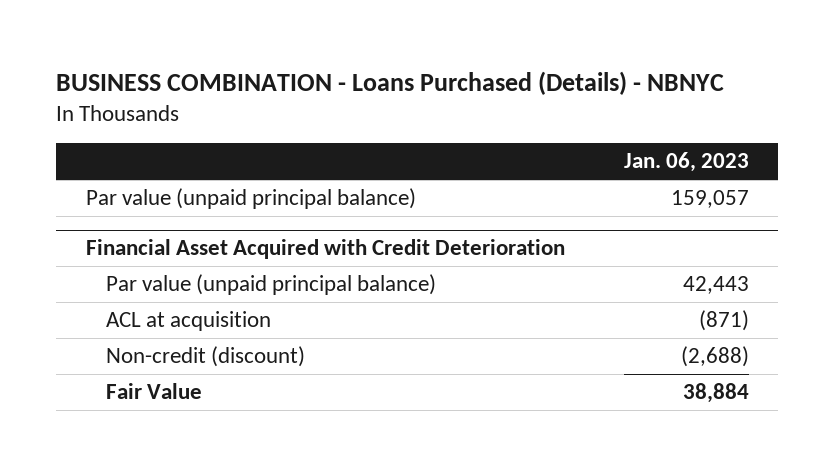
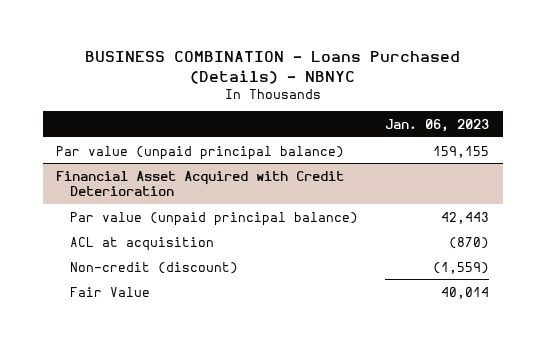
[670,190,749,209] 159,057 -> [433,145,490,158] 159,155
[698,310,749,332] (871) -> [449,236,490,249] (870)
[680,346,749,368] (2,688) -> [433,261,490,274] (1,559)
[682,383,749,404] 38,884 -> [441,286,490,299] 40,014

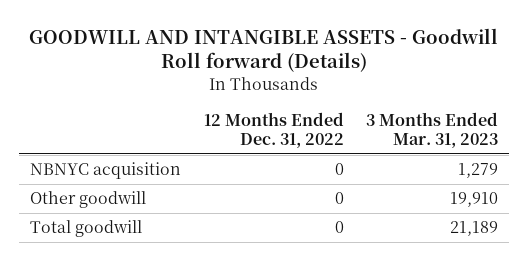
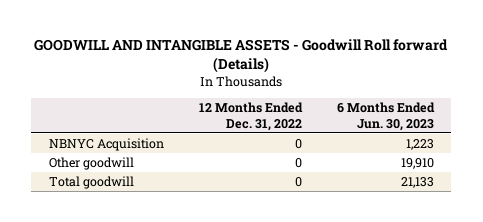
[366,112,499,149] 3 Months Ended Mar. 31, 2023 -> none
none -> [336,102,435,131] 6 Months Ended Jun. 30, 2023
[30,162,182,180] NBNYC acquisition -> [48,138,164,152] NBNYC Acquisition

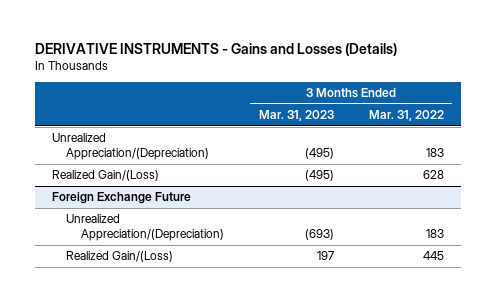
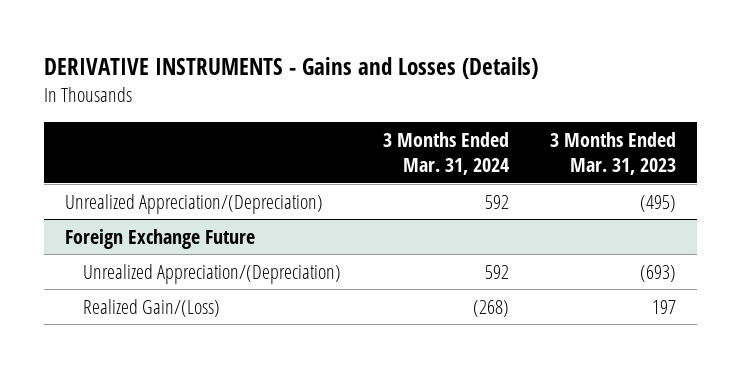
[368,110,444,122] Mar. 31, 2022 -> none
none -> [382,131,509,176] 3 Months Ended Mar. 31, 2024
[52,170,160,182] Realized Gain/(Loss) -> none

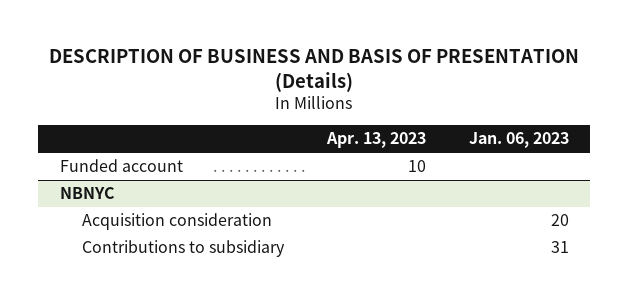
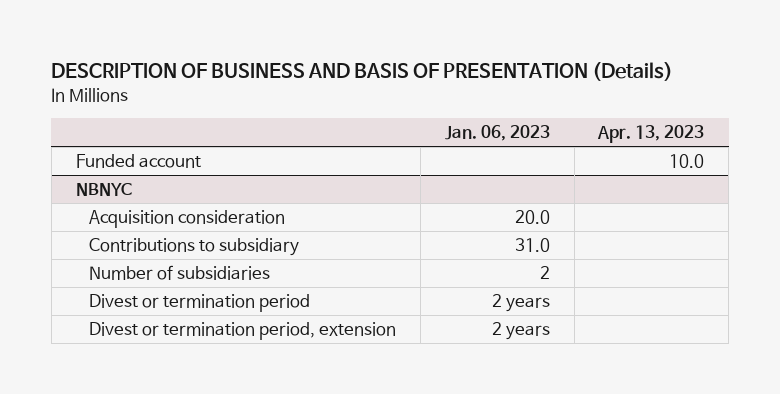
[407,160,426,173] 10 -> [669,154,705,169] 10.0
[550,214,569,227] 20 -> [514,210,550,225] 20.0
[550,241,569,254] 31 -> [514,238,550,253] 31.0
none -> [89,265,271,281] Number of subsidiaries
none -> [89,294,311,313] Divest or termination period
none -> [89,322,397,341] Divest or termination period, extension

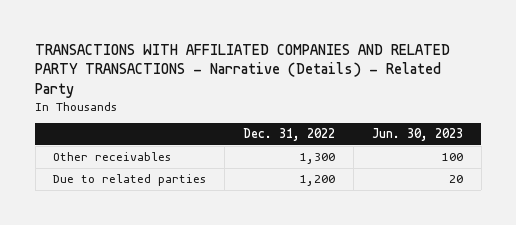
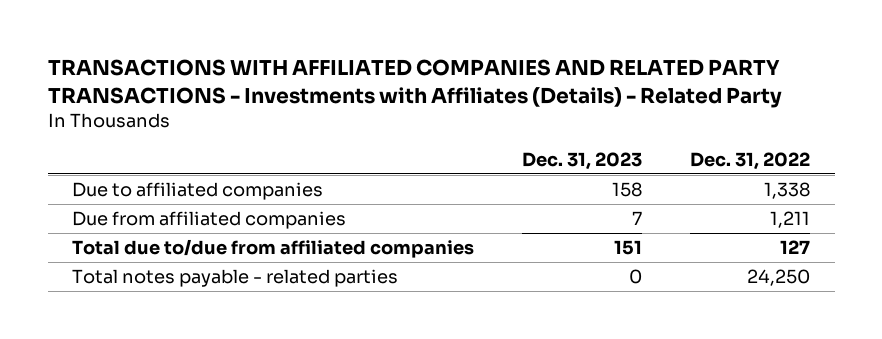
[35,43,451,98] TRANSACTIONS WITH AFFILIATED COMPANIES AND RELATED PARTY TRANSACTIONS - Narrative (Details) - Related Party -> [47,59,782,108] TRANSACTIONS WITH AFFILIATED COMPANIES AND RELATED PARTY TRANSACTIONS - Investments with Affiliates (Details) - Related Party
[371,128,463,142] Jun. 30, 2023 -> none
none -> [522,151,643,170] Dec. 31, 2023
[53,152,172,162] Other receivables -> none
[53,174,207,187] Due to related parties -> none
none -> [71,182,323,201] Due to affiliated companies
none -> [71,211,346,230] Due from affiliated companies
none -> [71,239,474,259] Total due to/due from affiliated companies
none -> [71,269,398,288] Total notes payable - related parties

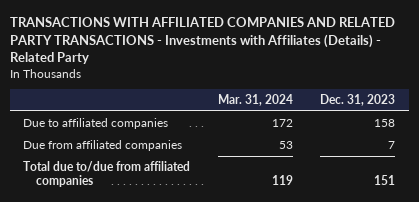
[690,151,811,170] Dec. 31, 2022 -> none
none -> [217,93,293,106] Mar. 31, 2024
[71,269,398,288] Total notes payable - related parties -> none

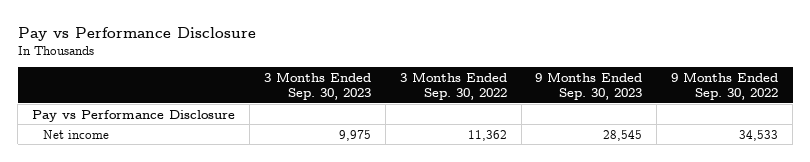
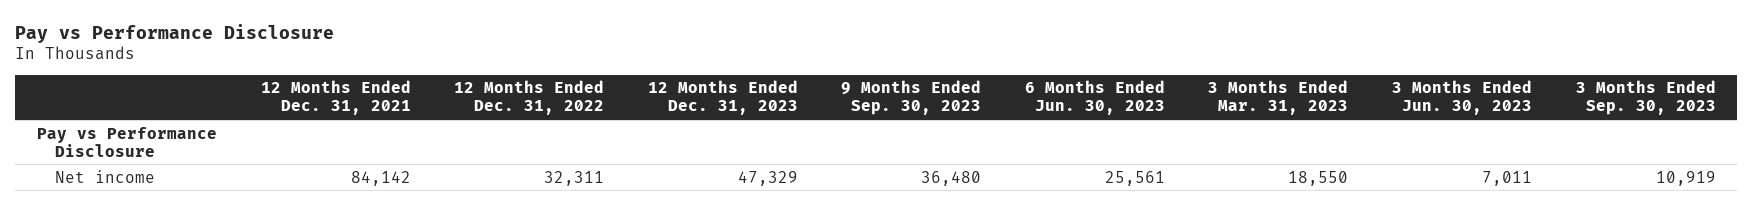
[399,71,507,101] 3 Months Ended Sep. 30, 2022 -> none
[671,71,779,101] 9 Months Ended Sep. 30, 2022 -> none
none -> [260,80,411,116] 12 Months Ended Dec. 31, 2021
none -> [454,80,605,116] 12 Months Ended Dec. 31, 2022
none -> [647,80,798,116] 12 Months Ended Dec. 31, 2023
none -> [1024,80,1165,116] 6 Months Ended Jun. 30, 2023
none -> [1208,80,1349,116] 3 Months Ended Mar. 31, 2023
none -> [1392,80,1533,116] 3 Months Ended Jun. 30, 2023
[338,129,371,141] 9,975 -> [1655,170,1716,186] 10,919
[603,129,643,141] 28,545 -> [921,170,982,186] 36,480

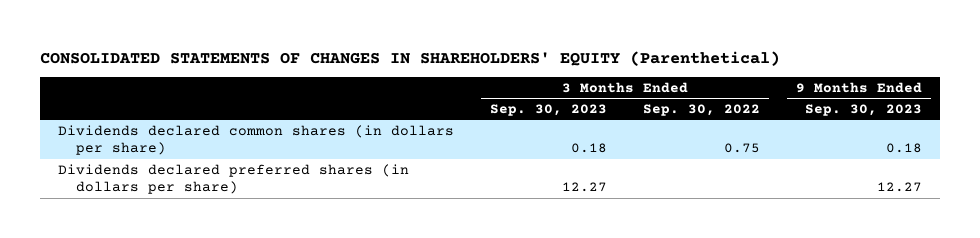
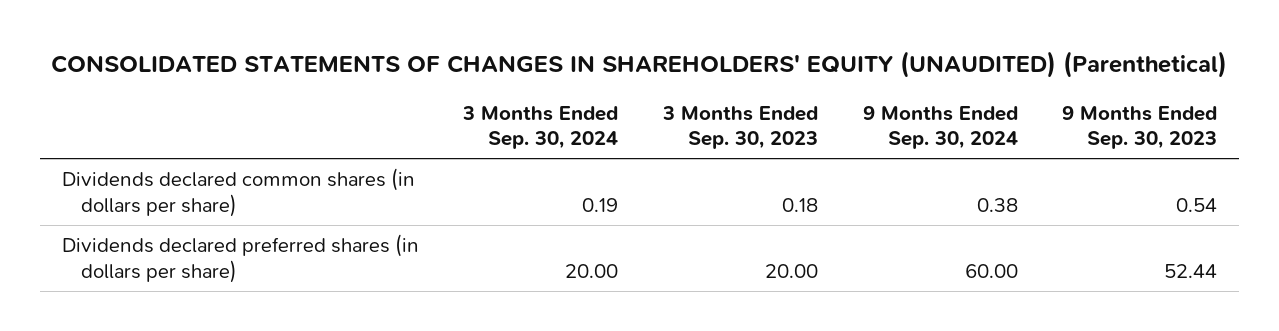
[39,50,780,66] CONSOLIDATED STATEMENTS OF CHANGES IN SHAREHOLDERS' EQUITY (Parenthetical) -> [51,50,1228,78] CONSOLIDATED STATEMENTS OF CHANGES IN SHAREHOLDERS' EQUITY (UNAUDITED) (Parenthetical)
[642,104,760,117] Sep. 30, 2022 -> none
none -> [462,105,619,149] 3 Months Ended Sep. 30, 2024
none -> [862,105,1018,149] 9 Months Ended Sep. 30, 2024
[885,143,922,154] 0.18 -> [1176,197,1218,212] 0.54
[561,182,607,193] 12.27 -> [764,263,818,278] 20.00
[876,182,922,193] 12.27 -> [1164,263,1218,278] 52.44

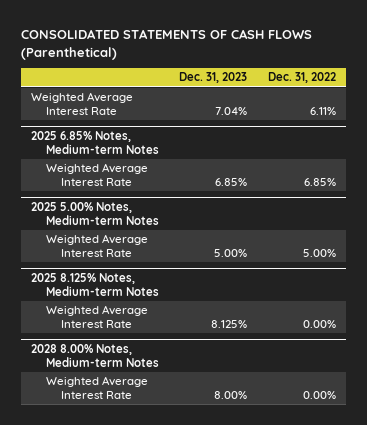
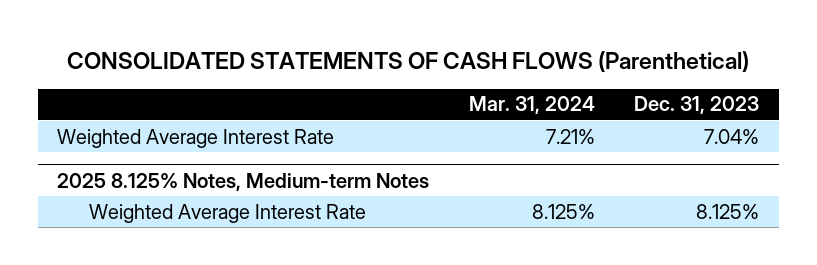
[267,72,336,84] Dec. 31, 2022 -> none
none -> [468,96,595,115] Mar. 31, 2024
[31,131,159,155] 2025 6.85% Notes, Medium-term Notes -> none
[45,163,148,187] Weighted Average Interest Rate -> none
[31,202,159,226] 2025 5.00% Notes, Medium-term Notes -> none
[45,234,148,258] Weighted Average Interest Rate -> none
[31,344,159,368] 2028 8.00% Notes, Medium-term Notes -> none
[45,376,148,400] Weighted Average Interest Rate -> none

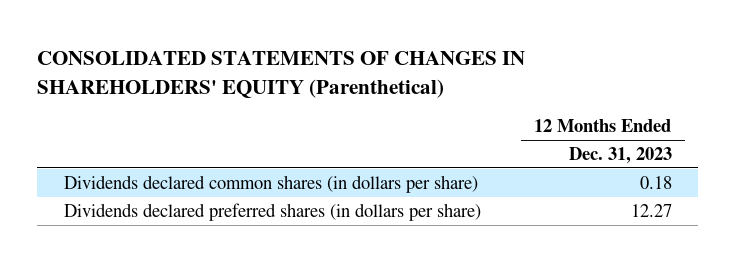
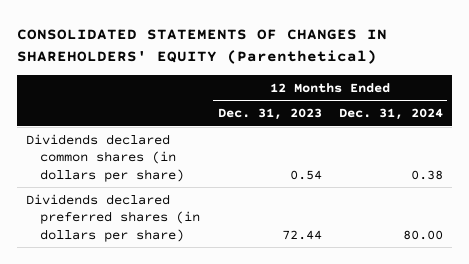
none -> [339,108,444,121] Dec. 31, 2024
[639,175,672,189] 0.18 -> [289,169,322,180] 0.54
[630,203,672,217] 12.27 -> [281,229,322,240] 72.44

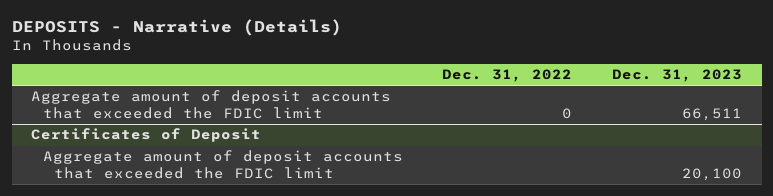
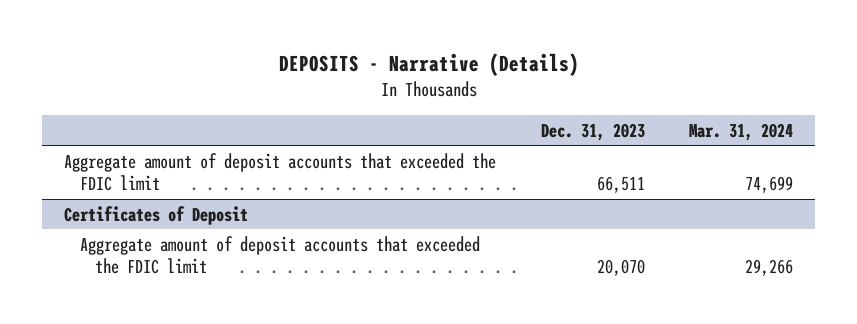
[442,69,573,83] Dec. 31, 2022 -> none
none -> [689,122,794,141] Mar. 31, 2024
[682,167,743,181] 20,100 -> [596,259,645,277] 20,070

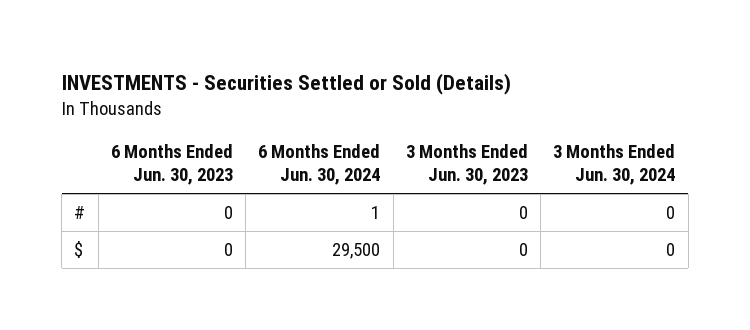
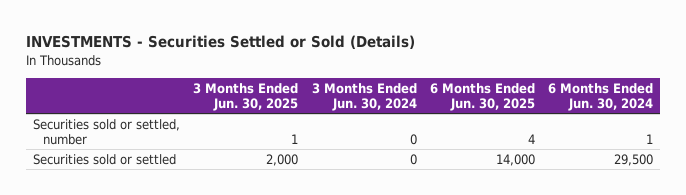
[110,144,233,186] 6 Months Ended Jun. 30, 2023 -> none
[405,144,528,186] 3 Months Ended Jun. 30, 2023 -> none
none -> [193,82,299,112] 3 Months Ended Jun. 30, 2025
none -> [430,82,536,112] 6 Months Ended Jun. 30, 2025
[74,206,86,220] # -> [33,118,181,146] Securities sold or settled, number
[74,241,84,259] $ -> [33,153,177,165] Securities sold or settled

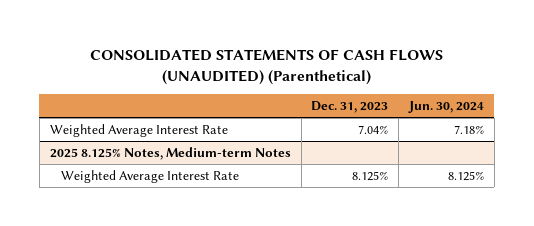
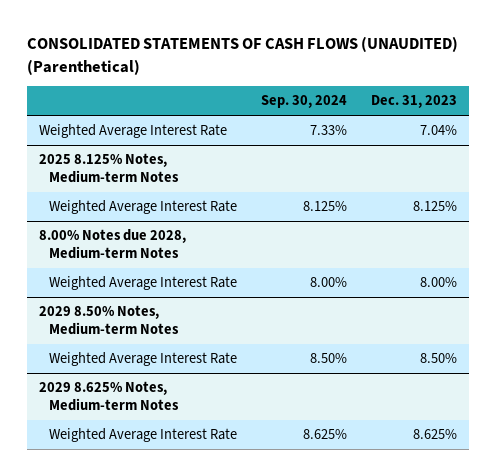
[408,101,485,114] Jun. 30, 2024 -> none
none -> [261,95,348,109] Sep. 30, 2024
none -> [38,229,186,260] 8.00% Notes due 2028, Medium-term Notes
none -> [49,276,238,291] Weighted Average Interest Rate
none -> [38,305,180,336] 2029 8.50% Notes, Medium-term Notes
none -> [49,352,238,367] Weighted Average Interest Rate
none -> [38,381,180,412] 2029 8.625% Notes, Medium-term Notes
none -> [49,428,238,443] Weighted Average Interest Rate

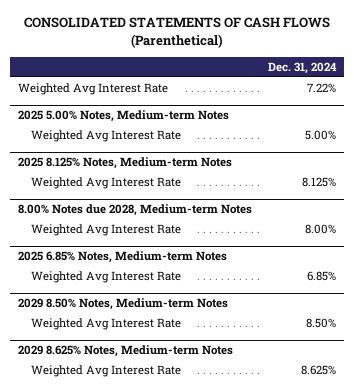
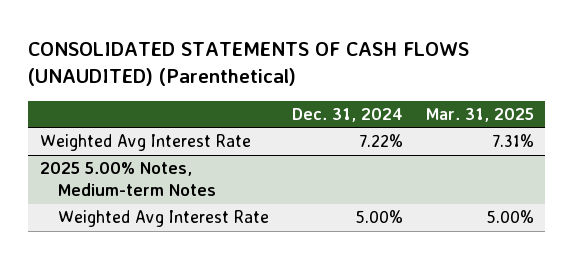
[24,17,331,49] CONSOLIDATED STATEMENTS OF CASH FLOWS (Parenthetical) -> [28,41,470,86] CONSOLIDATED STATEMENTS OF CASH FLOWS (UNAUDITED) (Parenthetical)
none -> [425,107,534,122] Mar. 31, 2025
[17,157,232,170] 2025 8.125% Notes, Medium-term Notes -> none
[31,177,182,190] Weighted Avg Interest Rate -> none
[17,204,252,217] 8.00% Notes due 2028, Medium-term Notes -> none
[31,224,182,237] Weighted Avg Interest Rate -> none
[17,251,227,264] 2025 6.85% Notes, Medium-term Notes -> none
[31,271,182,284] Weighted Avg Interest Rate -> none
[17,298,228,311] 2029 8.50% Notes, Medium-term Notes -> none
[31,318,182,331] Weighted Avg Interest Rate -> none
[17,345,233,358] 2029 8.625% Notes, Medium-term Notes -> none
[31,365,182,378] Weighted Avg Interest Rate -> none

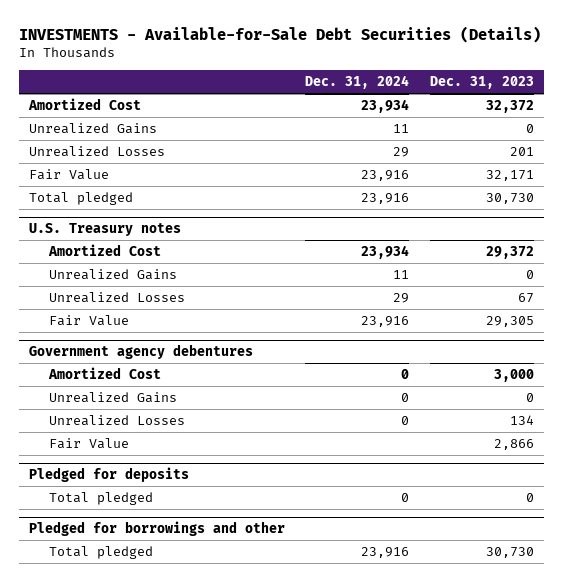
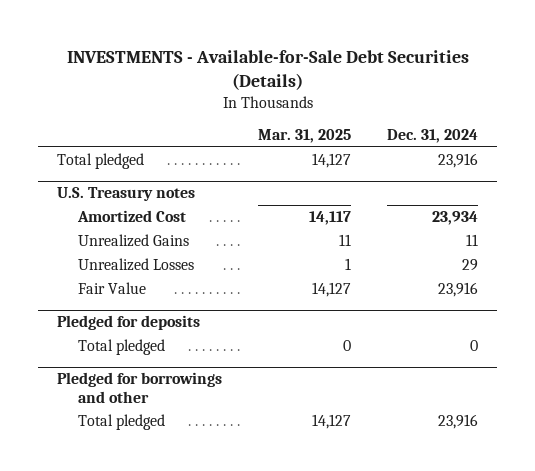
[429,76,534,90] Dec. 31, 2023 -> none
none -> [258,129,352,144] Mar. 31, 2025
[28,97,142,110] Amortized Cost -> none
[29,122,158,134] Unrealized Gains -> none
[29,145,166,157] Unrealized Losses -> none
[29,168,110,180] Fair Value -> none
[29,344,254,360] Government agency debentures -> none
[48,366,162,379] Amortized Cost -> none
[49,391,178,403] Unrealized Gains -> none
[49,414,186,426] Unrealized Losses -> none
[49,437,130,449] Fair Value -> none

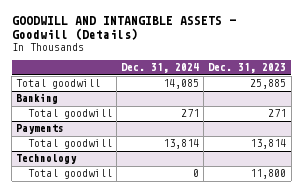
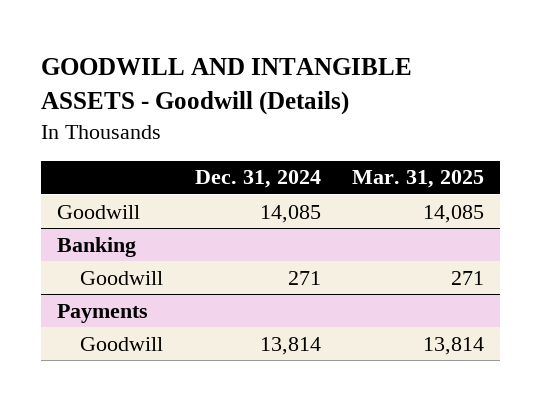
[208,63,287,74] Dec. 31, 2023 -> none
none -> [352,170,485,189] Mar. 31, 2025
[16,79,101,90] Total goodwill -> [57,204,141,219] Goodwill
[27,109,112,120] Total goodwill -> [80,270,164,285] Goodwill
[16,154,78,165] Technology -> none
[27,169,112,180] Total goodwill -> none
[27,139,112,150] Total goodwill -> [80,336,164,351] Goodwill

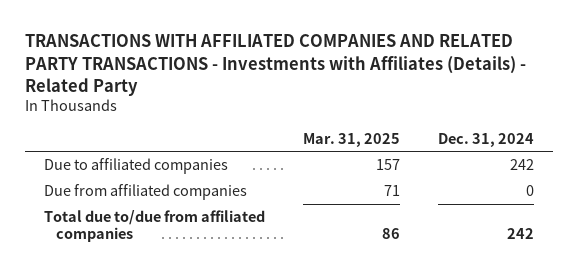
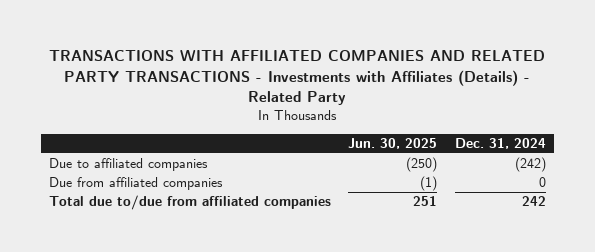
[303,132,401,147] Mar. 31, 2025 -> none
none -> [348,137,438,149] Jun. 30, 2025
[509,159,534,171] 242 -> [514,157,546,173] (242)

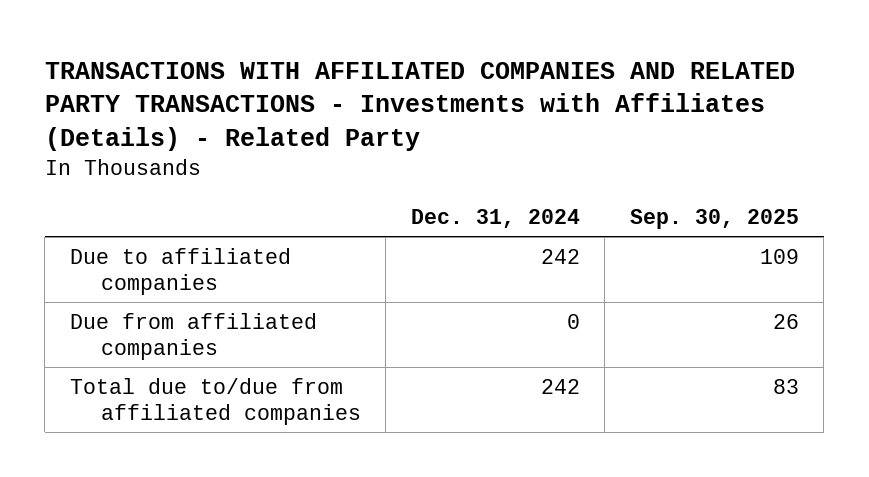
[348,137,438,149] Jun. 30, 2025 -> none
none -> [629,208,799,229] Sep. 30, 2025
[514,157,546,173] (242) -> [540,248,580,264] 242

